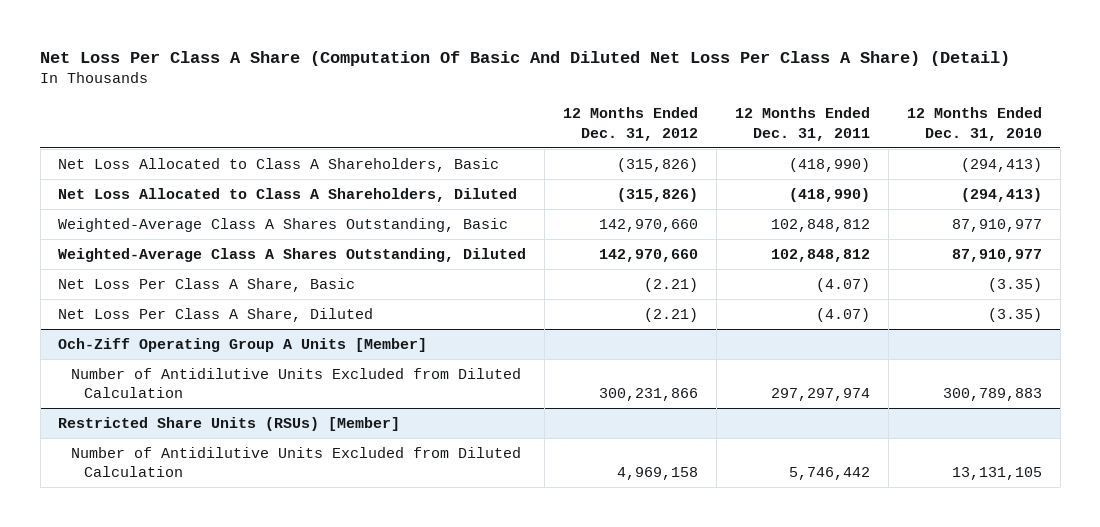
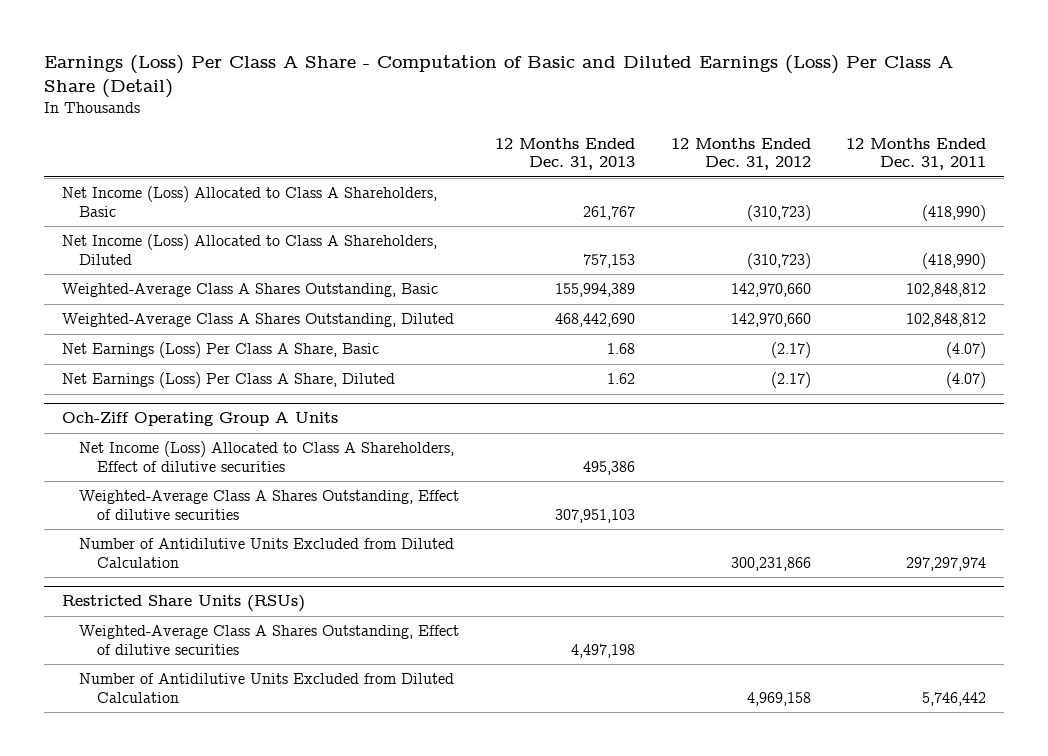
[40,51,1011,67] Net Loss Per Class A Share (Computation Of Basic And Diluted Net Loss Per Class A Share) (Detail) -> [43,55,953,99] Earnings (Loss) Per Class A Share - Computation of Basic and Diluted Earnings (Loss) Per Class A Share (Detail)
[906,107,1042,141] 12 Months Ended Dec. 31, 2010 -> none
none -> [495,138,636,171] 12 Months Ended Dec. 31, 2013
[58,158,500,173] Net Loss Allocated to Class A Shareholders, Basic -> [61,186,437,217] Net Income (Loss) Allocated to Class A Shareholders, Basic
[617,158,699,173] (315,826) -> [746,204,811,221] (310,723)
[58,188,518,203] Net Loss Allocated to Class A Shareholders, Diluted -> [61,234,437,265] Net Income (Loss) Allocated to Class A Shareholders, Diluted
[617,188,699,203] (315,826) -> [746,252,811,269] (310,723)
[58,278,356,293] Net Loss Per Class A Share, Basic -> [61,342,379,359] Net Earnings (Loss) Per Class A Share, Basic
[644,278,699,293] (2.21) -> [770,342,811,359] (2.17)
[58,308,374,323] Net Loss Per Class A Share, Diluted -> [61,372,395,389] Net Earnings (Loss) Per Class A Share, Diluted
[644,308,699,323] (2.21) -> [770,372,811,389] (2.17)
[58,338,428,353] Och-Ziff Operating Group A Units [Member] -> [61,412,338,427] Och-Ziff Operating Group A Units
none -> [79,441,455,472] Net Income (Loss) Allocated to Class A Shareholders, Effect of dilutive securities
none -> [79,490,460,520] Weighted-Average Class A Shares Outstanding, Effect of dilutive securities
[58,417,401,432] Restricted Share Units (RSUs) [Member] -> [61,595,305,613] Restricted Share Units (RSUs)
none -> [79,625,460,655] Weighted-Average Class A Shares Outstanding, Effect of dilutive securities

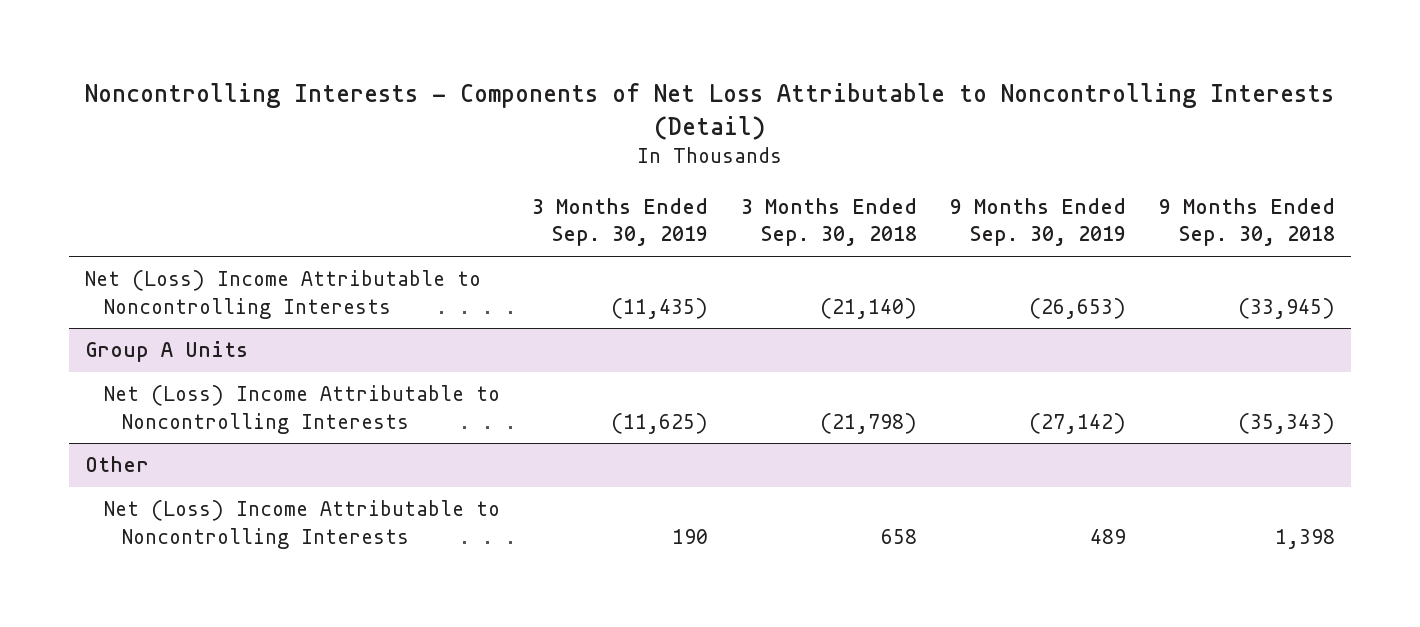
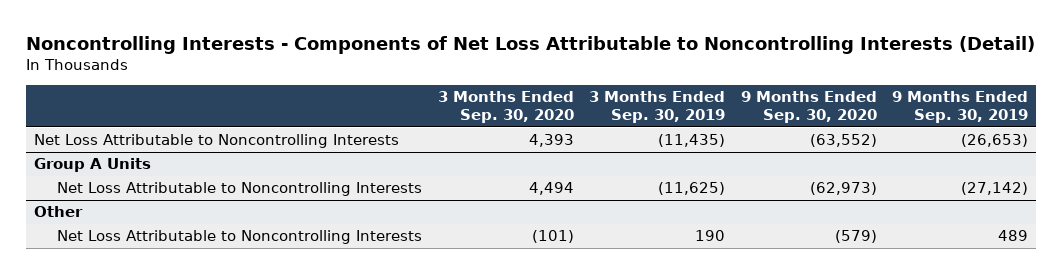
[741,197,918,247] 3 Months Ended Sep. 30, 2018 -> none
[1158,197,1335,247] 9 Months Ended Sep. 30, 2018 -> none
none -> [437,91,574,124] 3 Months Ended Sep. 30, 2020
none -> [740,91,877,124] 9 Months Ended Sep. 30, 2020
[85,270,482,319] Net (Loss) Income Attributable to Noncontrolling Interests -> [33,134,399,149] Net Loss Attributable to Noncontrolling Interests
[103,385,500,434] Net (Loss) Income Attributable to Noncontrolling Interests -> [57,182,423,197] Net Loss Attributable to Noncontrolling Interests
[103,500,500,549] Net (Loss) Income Attributable to Noncontrolling Interests -> [57,230,423,245] Net Loss Attributable to Noncontrolling Interests

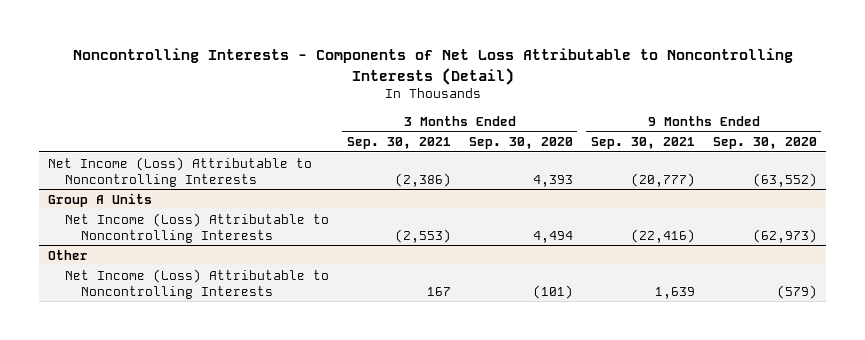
[589,91,726,124] 3 Months Ended Sep. 30, 2019 -> none
[891,91,1028,124] 9 Months Ended Sep. 30, 2019 -> none
none -> [346,137,451,150] Sep. 30, 2021
none -> [590,137,695,150] Sep. 30, 2021
[33,134,399,149] Net Loss Attributable to Noncontrolling Interests -> [48,156,313,187] Net Income (Loss) Attributable to Noncontrolling Interests
[57,182,423,197] Net Loss Attributable to Noncontrolling Interests -> [64,212,329,243] Net Income (Loss) Attributable to Noncontrolling Interests
[57,230,423,245] Net Loss Attributable to Noncontrolling Interests -> [64,268,329,299] Net Income (Loss) Attributable to Noncontrolling Interests

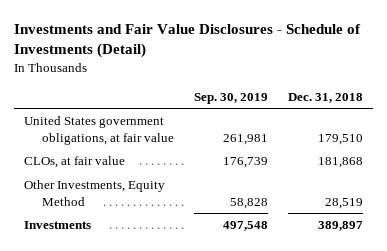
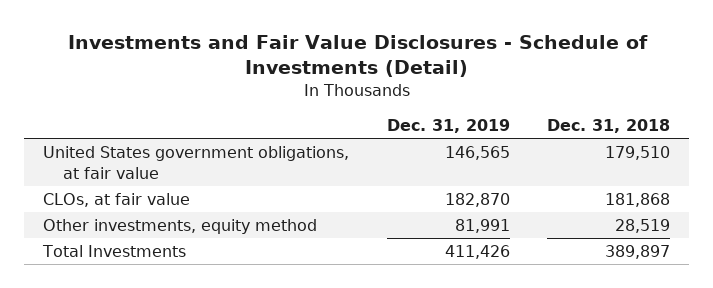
[194,92,269,104] Sep. 30, 2019 -> none
none -> [386,119,510,134] Dec. 31, 2019
[23,180,165,206] Other Investments, Equity Method -> [43,219,318,235] Other investments, equity method
[23,221,91,230] Investments -> [42,245,187,258] Total Investments

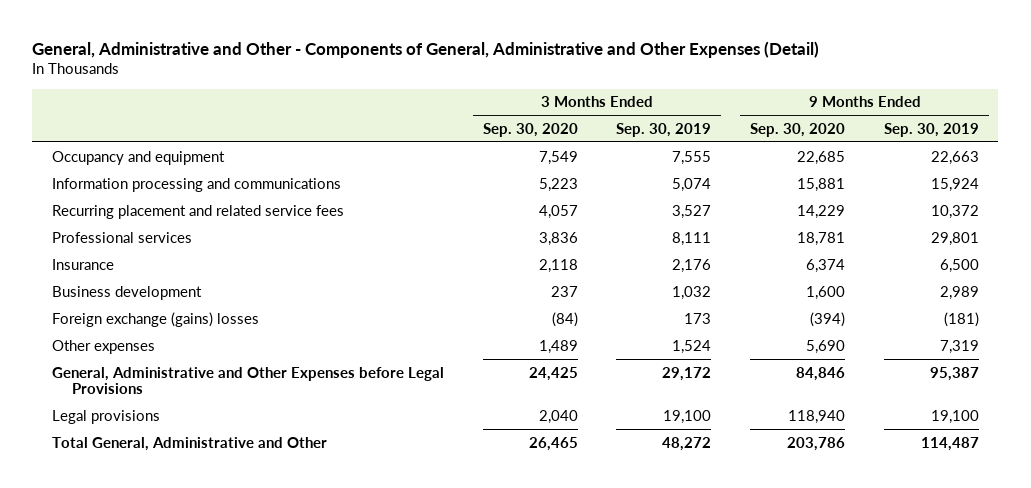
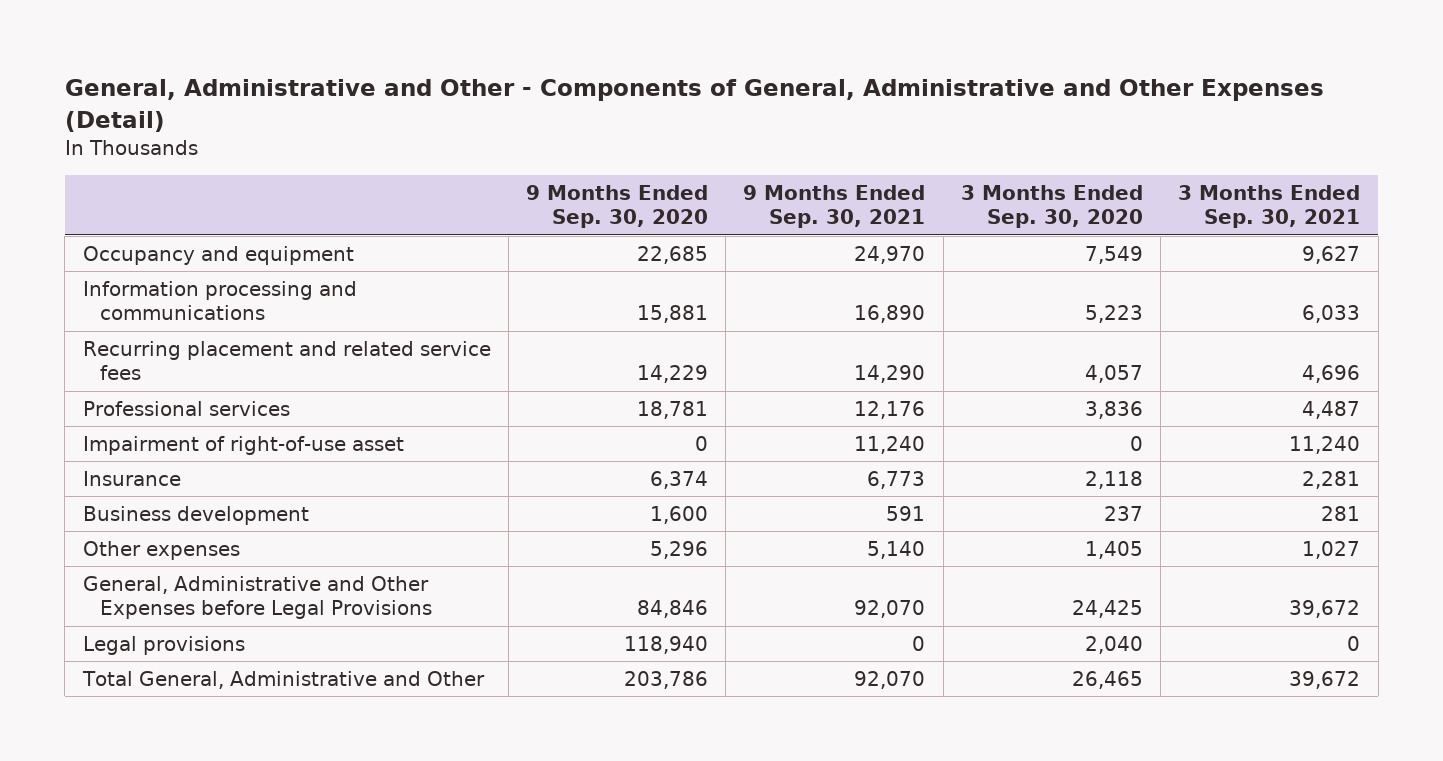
[616,122,712,137] Sep. 30, 2019 -> none
[883,122,979,137] Sep. 30, 2019 -> none
none -> [743,185,926,229] 9 Months Ended Sep. 30, 2021
none -> [1178,185,1361,229] 3 Months Ended Sep. 30, 2021
none -> [82,435,404,455] Impairment of right-of-use asset
[51,311,259,327] Foreign exchange (gains) losses -> none
[538,339,578,354] 1,489 -> [1084,540,1143,559] 1,405
[806,339,846,354] 5,690 -> [650,540,709,559] 5,296

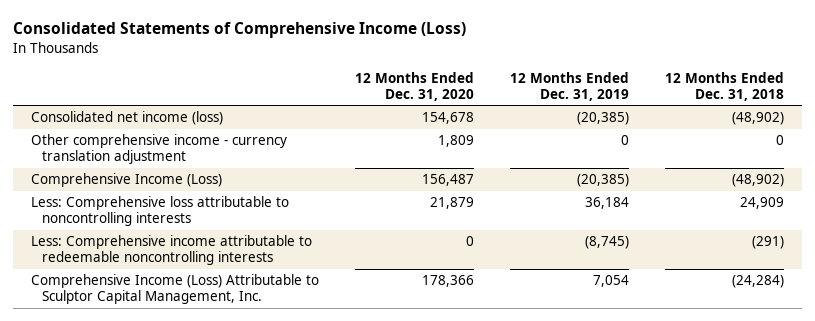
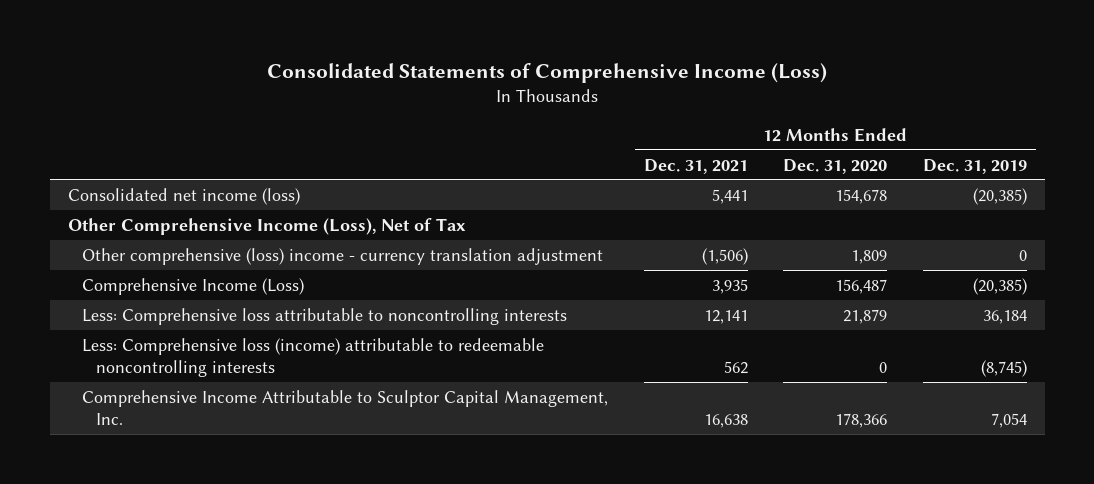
[664,71,784,101] 12 Months Ended Dec. 31, 2018 -> none
none -> [643,158,748,174] Dec. 31, 2021
none -> [67,217,466,235] Other Comprehensive Income (Loss), Net of Tax
[31,134,288,165] Other comprehensive income - currency translation adjustment -> [81,247,603,265] Other comprehensive (loss) income - currency translation adjustment
[31,235,313,266] Less: Comprehensive income attributable to redeemable noncontrolling interests -> [81,337,544,378] Less: Comprehensive loss (income) attributable to redeemable noncontrolling interests
[31,274,320,305] Comprehensive Income (Loss) Attributable to Sculptor Capital Management, Inc. -> [81,389,608,426] Comprehensive Income Attributable to Sculptor Capital Management, Inc.

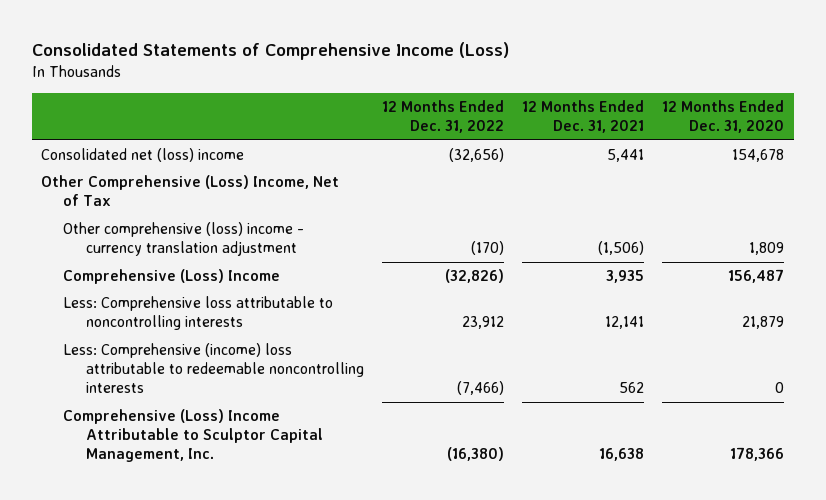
[922,158,1027,174] Dec. 31, 2019 -> none
none -> [381,100,504,134] 12 Months Ended Dec. 31, 2022
[67,187,300,205] Consolidated net income (loss) -> [41,148,245,163] Consolidated net (loss) income
[67,217,466,235] Other Comprehensive Income (Loss), Net of Tax -> [41,175,340,207] Other Comprehensive (Loss) Income, Net of Tax
[81,277,304,295] Comprehensive Income (Loss) -> [63,269,281,285] Comprehensive (Loss) Income
[81,337,544,378] Less: Comprehensive loss (income) attributable to redeemable noncontrolling interests -> [63,343,364,394] Less: Comprehensive (income) loss attributable to redeemable noncontrolling interests
[81,389,608,426] Comprehensive Income Attributable to Sculptor Capital Management, Inc. -> [63,409,323,463] Comprehensive (Loss) Income Attributable to Sculptor Capital Management, Inc.

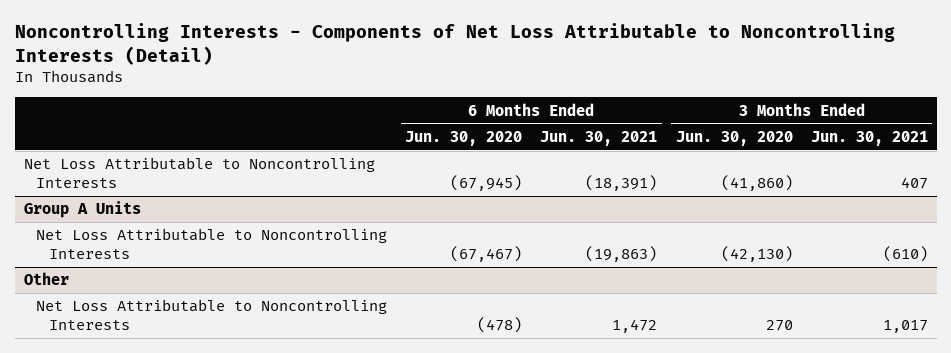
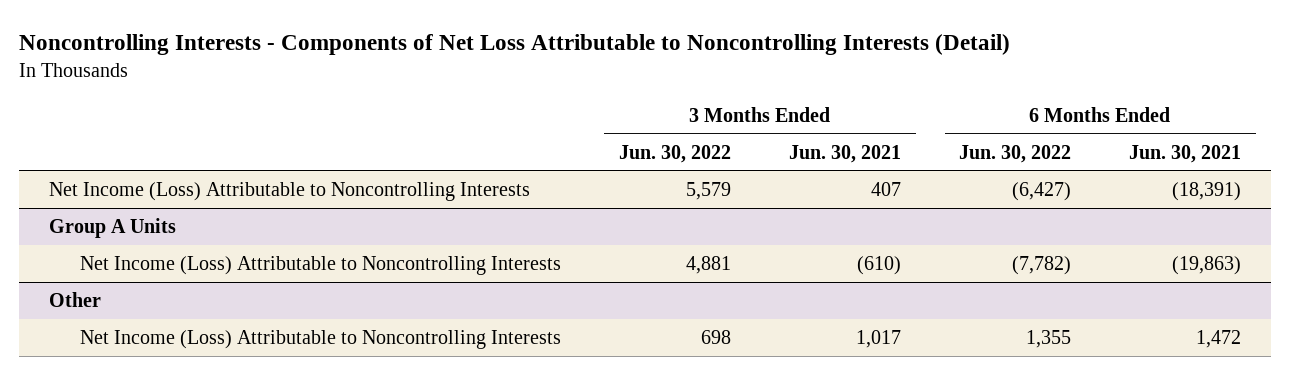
[405,130,523,146] Jun. 30, 2020 -> none
[675,130,793,146] Jun. 30, 2020 -> none
none -> [619,144,732,163] Jun. 30, 2022
none -> [959,144,1072,163] Jun. 30, 2022
[23,157,375,189] Net Loss Attributable to Noncontrolling Interests -> [48,181,530,201] Net Income (Loss) Attributable to Noncontrolling Interests
[36,228,388,260] Net Loss Attributable to Noncontrolling Interests -> [79,255,561,275] Net Income (Loss) Attributable to Noncontrolling Interests
[36,299,388,331] Net Loss Attributable to Noncontrolling Interests -> [79,329,561,349] Net Income (Loss) Attributable to Noncontrolling Interests

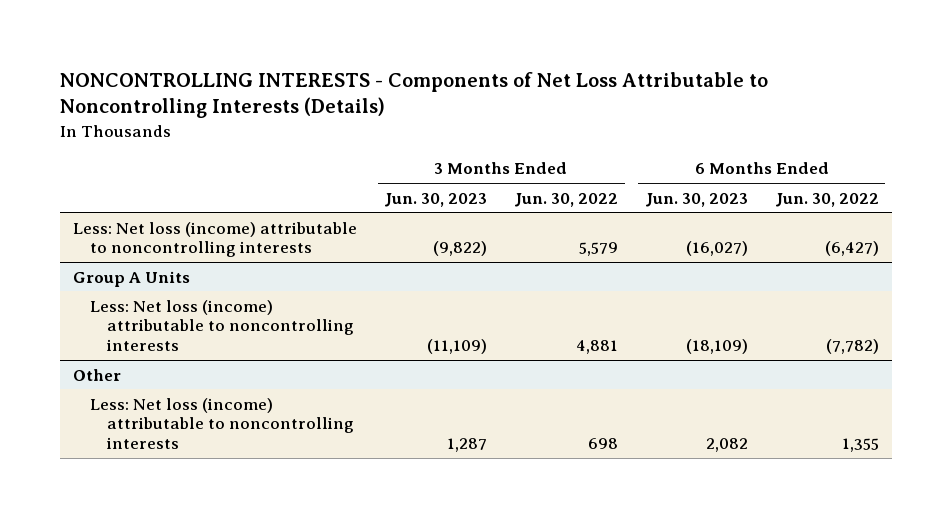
[19,34,1011,56] Noncontrolling Interests - Components of Net Loss Attributable to Noncontrolling Interests (Detail) -> [60,71,769,119] NONCONTROLLING INTERESTS - Components of Net Loss Attributable to Noncontrolling Interests (Details)
[789,144,902,163] Jun. 30, 2021 -> none
[1129,144,1242,163] Jun. 30, 2021 -> none
none -> [384,192,488,207] Jun. 30, 2023
none -> [644,192,748,207] Jun. 30, 2023
[48,181,530,201] Net Income (Loss) Attributable to Noncontrolling Interests -> [73,221,358,258] Less: Net loss (income) attributable to noncontrolling interests
[79,255,561,275] Net Income (Loss) Attributable to Noncontrolling Interests -> [90,299,354,352] Less: Net loss (income) attributable to noncontrolling interests
[79,329,561,349] Net Income (Loss) Attributable to Noncontrolling Interests -> [90,397,354,450] Less: Net loss (income) attributable to noncontrolling interests

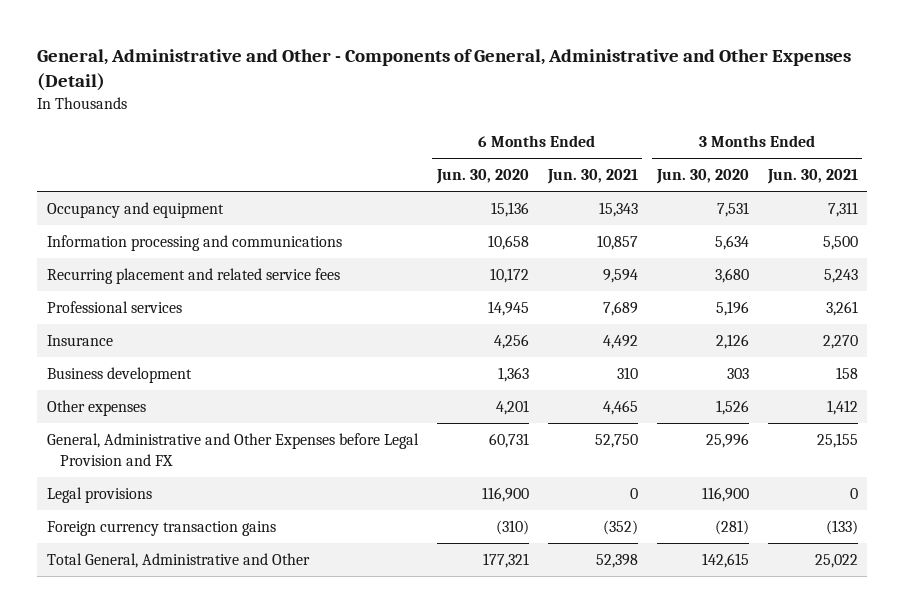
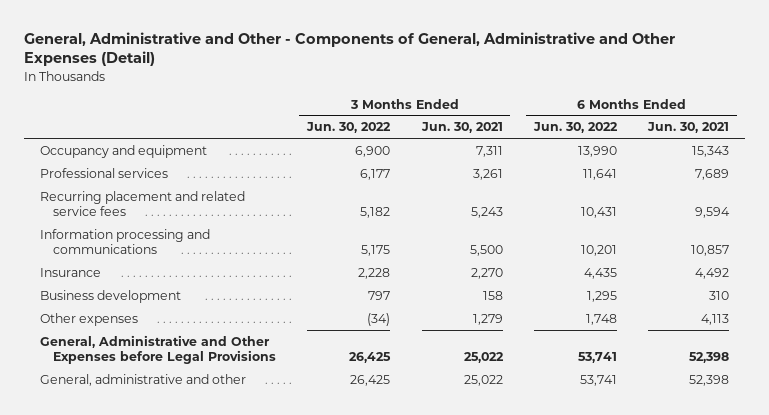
[435,169,529,185] Jun. 30, 2020 -> none
[655,169,749,185] Jun. 30, 2020 -> none
none -> [306,122,392,134] Jun. 30, 2022
none -> [532,122,618,134] Jun. 30, 2022
[46,268,340,285] Recurring placement and related service fees -> [39,190,245,216] Recurring placement and related service fees
[46,235,342,252] Information processing and communications -> [39,228,210,254] Information processing and communications
[46,487,152,504] Legal provisions -> none
[46,521,276,537] Foreign currency transaction gains -> none
[602,400,638,416] 4,465 -> [701,313,730,325] 4,113
[826,400,858,416] 1,412 -> [472,313,503,325] 1,279
[46,433,419,466] General, Administrative and Other Expenses before Legal Provision and FX -> [39,334,276,364] General, Administrative and Other Expenses before Legal Provisions
[594,434,638,449] 52,750 -> [689,351,730,363] 52,398
[816,433,858,449] 25,155 -> [463,351,504,363] 25,022
[46,553,310,569] Total General, Administrative and Other -> [39,373,246,386] General, administrative and other

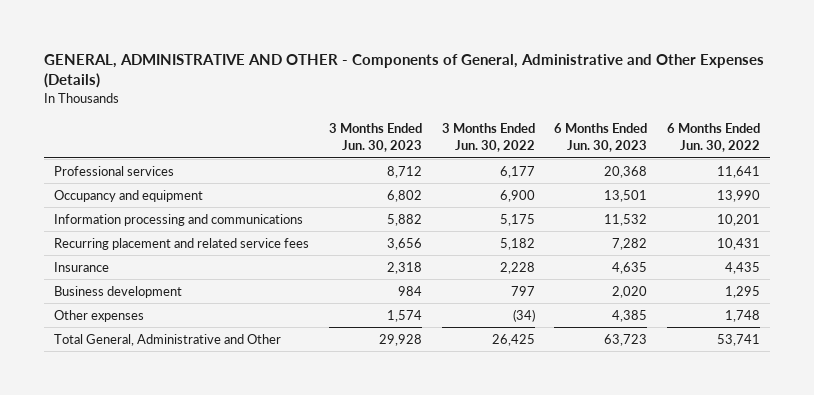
[24,31,676,67] General, Administrative and Other - Components of General, Administrative and Other Expenses (Detail) -> [44,53,765,89] GENERAL, ADMINISTRATIVE AND OTHER - Components of General, Administrative and Other Expenses (Details)
[420,122,503,134] Jun. 30, 2021 -> none
[647,122,730,134] Jun. 30, 2021 -> none
none -> [328,123,422,153] 3 Months Ended Jun. 30, 2023
none -> [554,123,648,153] 6 Months Ended Jun. 30, 2023
[39,144,207,158] Occupancy and equipment -> [54,189,204,202] Occupancy and equipment
[39,190,245,216] Recurring placement and related service fees -> [54,237,310,250] Recurring placement and related service fees
[39,334,276,364] General, Administrative and Other Expenses before Legal Provisions -> none
[39,373,246,386] General, administrative and other -> [54,333,282,346] Total General, Administrative and Other

